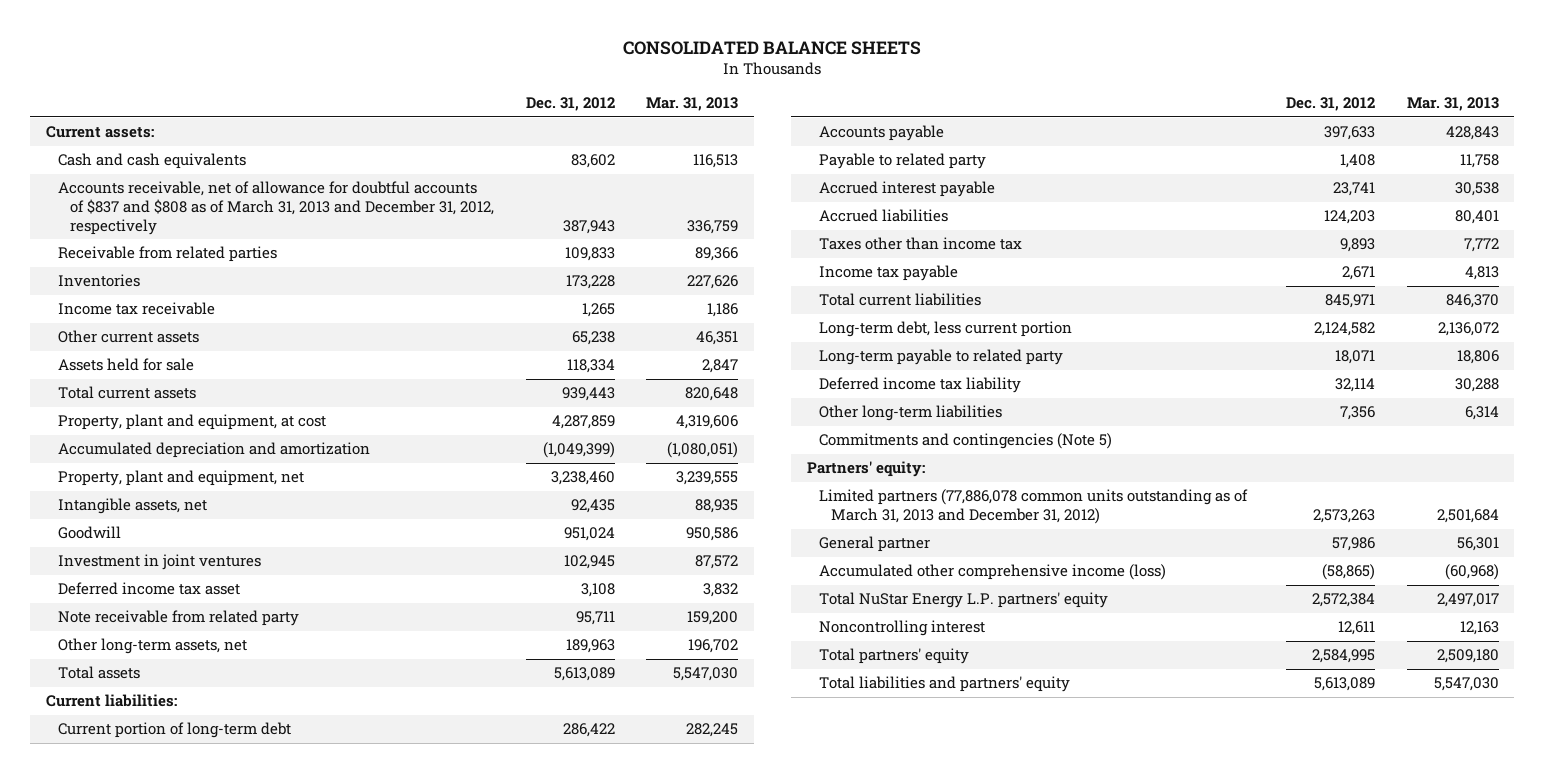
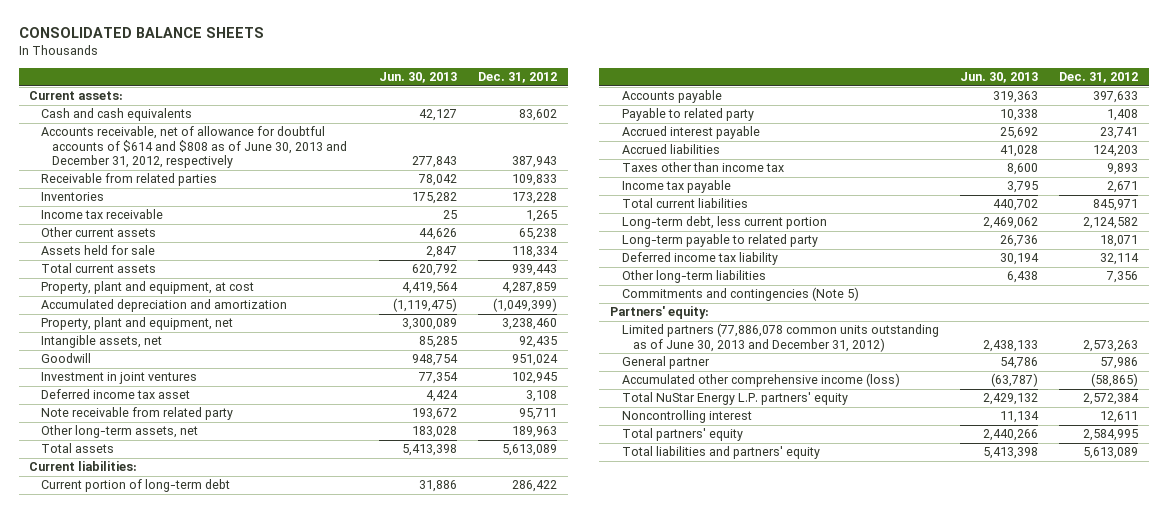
[645,97,738,112] Mar. 31, 2013 -> none
none -> [378,72,457,84] Jun. 30, 2013
[58,181,495,235] Accounts receivable, net of allowance for doubtful accounts of $837 and $808 as of March 31, 2013 and December 31, 2012, respectively -> [40,126,348,169] Accounts receivable, net of allowance for doubtful accounts of $614 and $808 as of June 30, 2013 and December 31, 2012, respectively
[818,489,1248,525] Limited partners (77,886,078 common units outstanding as of March 31, 2013 and December 31, 2012) -> [621,323,939,352] Limited partners (77,886,078 common units outstanding as of June 30, 2013 and December 31, 2012)

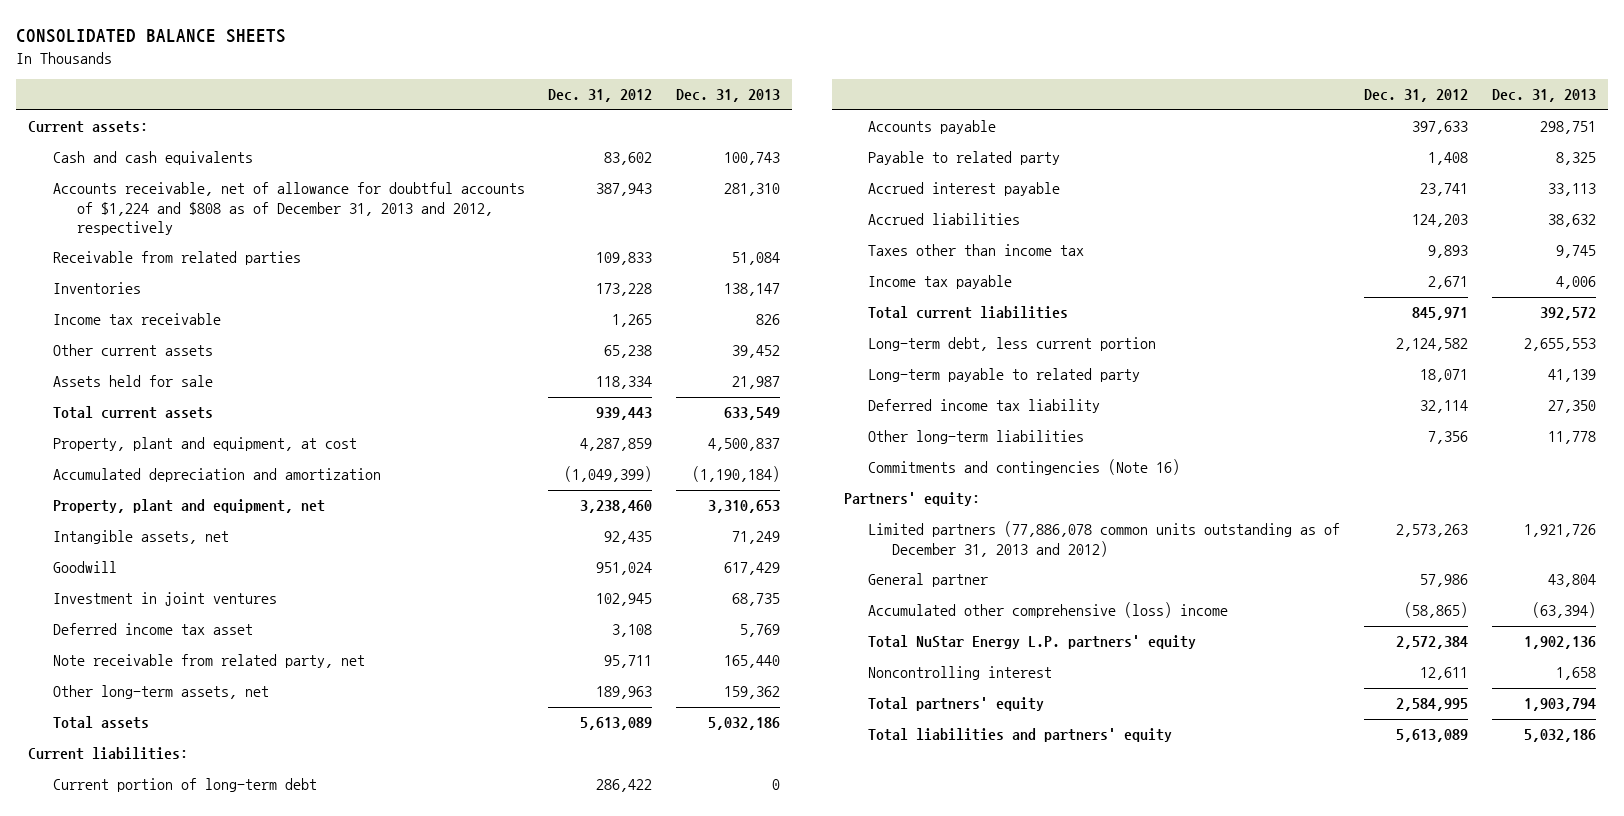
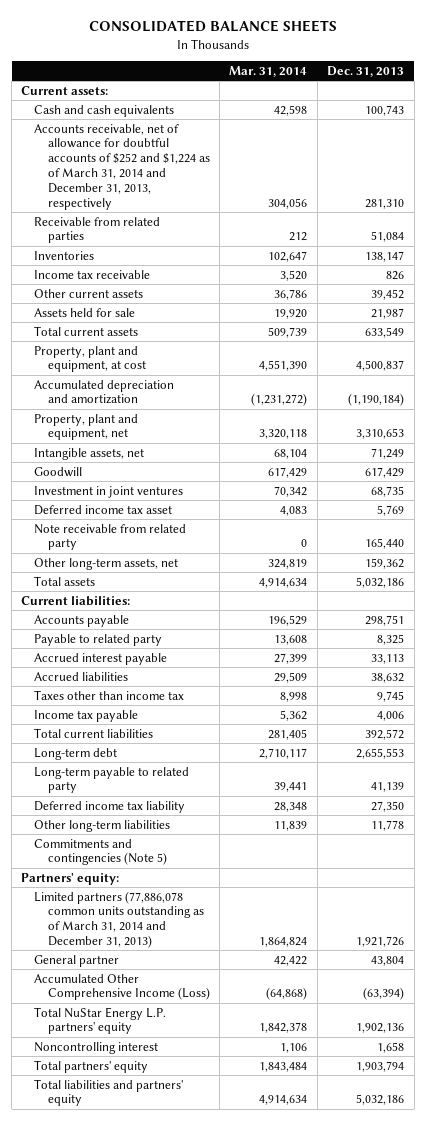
[548,89,653,103] Dec. 31, 2012 -> none
none -> [229,65,308,77] Mar. 31, 2014
[52,182,525,236] Accounts receivable, net of allowance for doubtful accounts of $1,224 and $808 as of December 31, 2013 and 2012, respectively -> [34,123,210,210] Accounts receivable, net of allowance for doubtful accounts of $252 and $1,224 as of March 31, 2014 and December 31, 2013, respectively
[52,654,365,669] Note receivable from related party, net -> [34,523,187,551] Note receivable from related party
[52,778,317,793] Current portion of long-term debt -> none
[868,337,1157,352] Long-term debt, less current portion -> [34,747,118,760] Long-term debt
[868,459,1181,476] Commitments and contingencies (Note 16) -> [34,838,167,866] Commitments and contingencies (Note 5)
[868,521,1341,557] Limited partners (77,886,078 common units outstanding as of December 31, 2013 and 2012) -> [34,890,204,948] Limited partners (77,886,078 common units outstanding as of March 31, 2014 and December 31, 2013)
[868,602,1229,619] Accumulated other comprehensive (loss) income -> [34,973,210,1001] Accumulated Other Comprehensive Income (Loss)

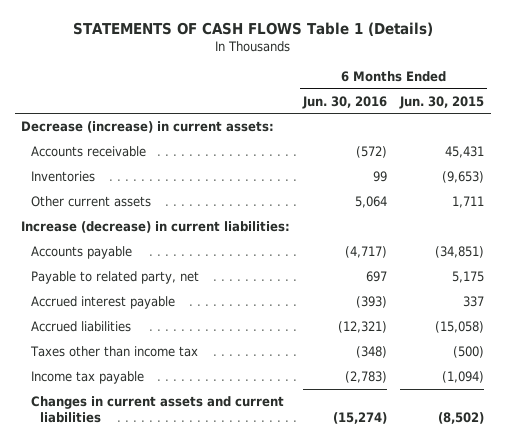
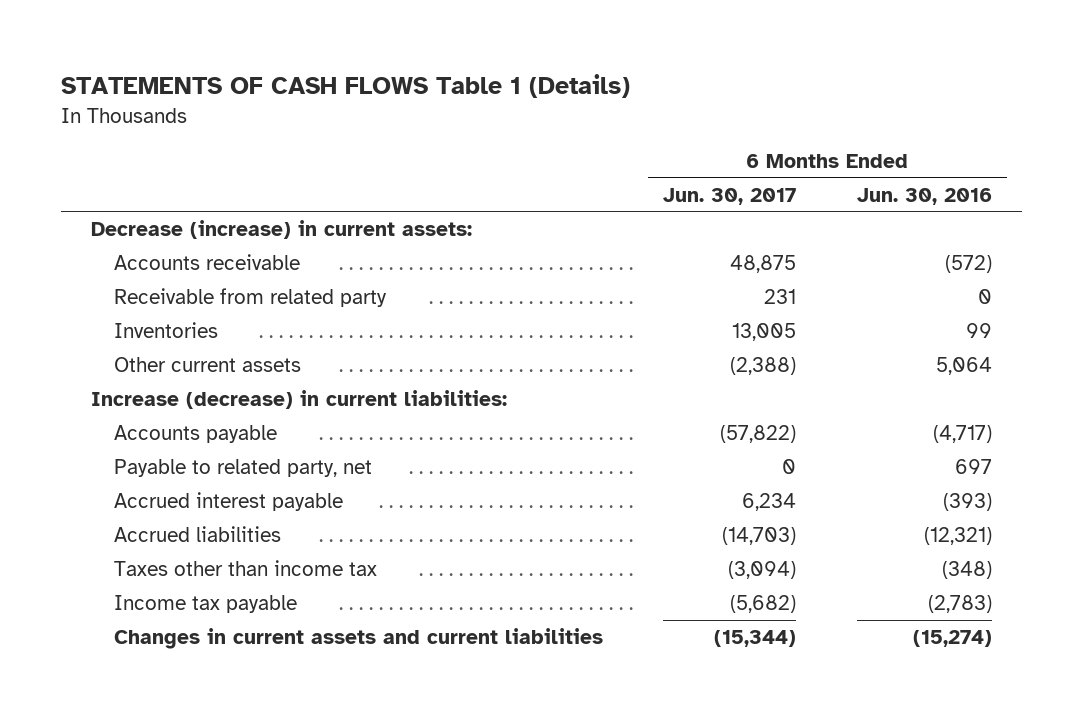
[399,95,485,109] Jun. 30, 2015 -> none
none -> [663,187,797,205] Jun. 30, 2017
none -> [113,288,387,308] Receivable from related party

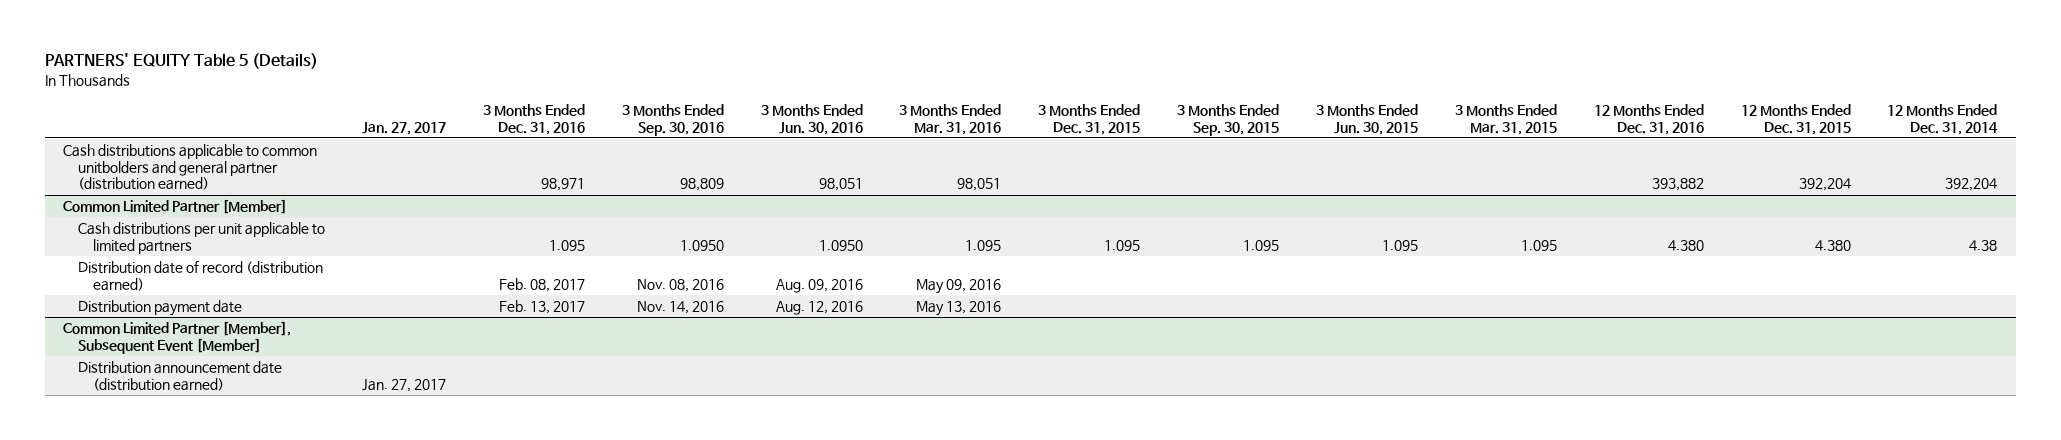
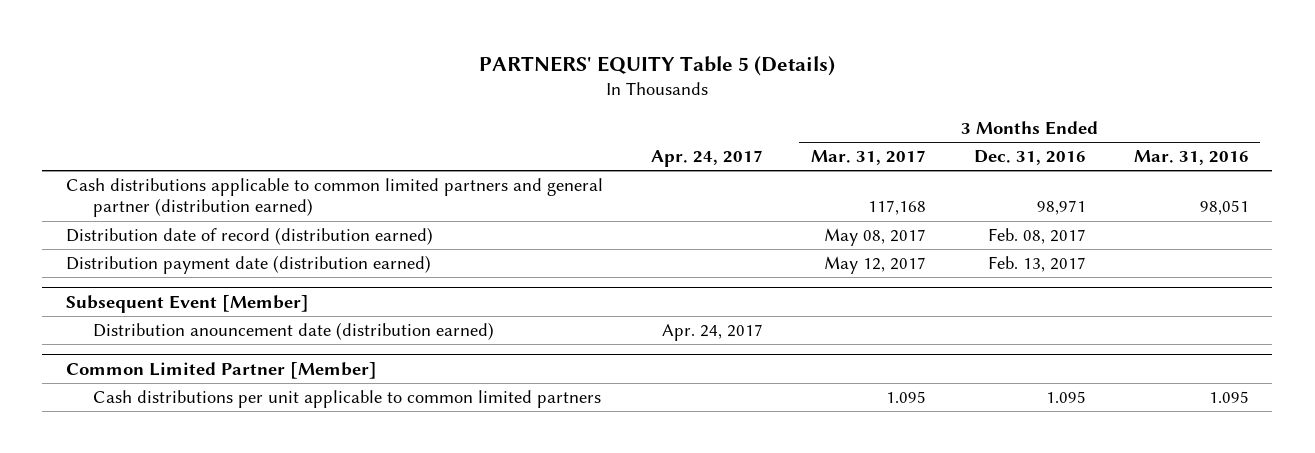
[361,121,446,135] Jan. 27, 2017 -> none
[621,104,724,136] 3 Months Ended Sep. 30, 2016 -> none
[760,104,863,135] 3 Months Ended Jun. 30, 2016 -> none
[1038,104,1141,135] 3 Months Ended Dec. 31, 2015 -> none
[1177,104,1280,136] 3 Months Ended Sep. 30, 2015 -> none
[1316,104,1419,135] 3 Months Ended Jun. 30, 2015 -> none
[1454,104,1557,135] 3 Months Ended Mar. 31, 2015 -> none
[1593,104,1704,135] 12 Months Ended Dec. 31, 2016 -> none
[1740,104,1851,135] 12 Months Ended Dec. 31, 2015 -> none
[1887,104,1999,135] 12 Months Ended Dec. 31, 2014 -> none
none -> [650,150,763,168] Apr. 24, 2017
none -> [810,150,926,166] Mar. 31, 2017
[63,144,318,191] Cash distributions applicable to common unitbolders and general partner (distribution earned) -> [66,178,604,218] Cash distributions applicable to common limited partners and general partner (distribution earned)
none -> [66,227,434,246] Distribution date of record (distribution earned)
none -> [66,255,432,275] Distribution payment date (distribution earned)
none -> [66,294,310,313] Subsequent Event [Member]
none -> [93,322,495,341] Distribution anouncement date (distribution earned)
[78,260,324,291] Distribution date of record (distribution earned) -> none
[78,300,243,317] Distribution payment date -> none
[63,321,292,354] Common Limited Partner [Member], Subsequent Event [Member] -> none
[78,361,283,391] Distribution announcement date (distribution earned) -> none
[78,222,326,254] Cash distributions per unit applicable to limited partners -> [93,390,602,409] Cash distributions per unit applicable to common limited partners

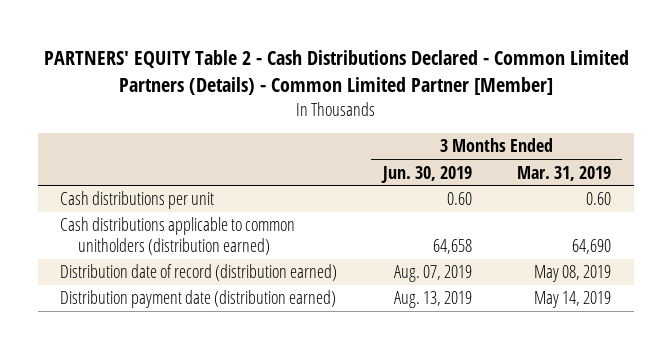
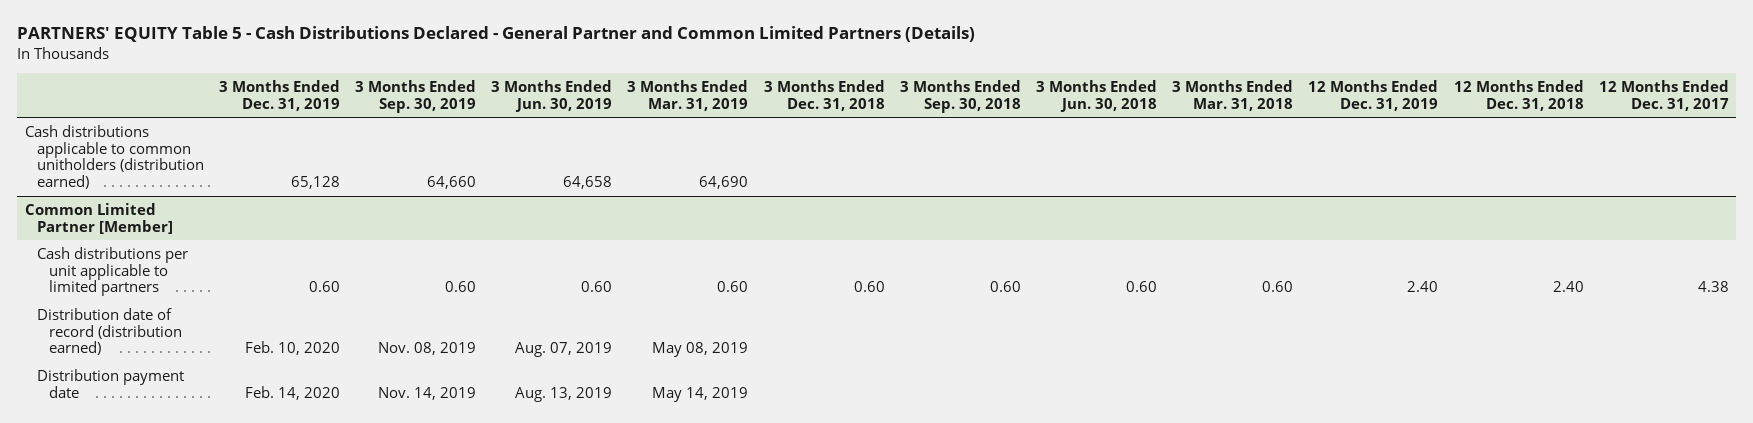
[43,49,629,95] PARTNERS' EQUITY Table 2 - Cash Distributions Declared - Common Limited Partners (Details) - Common Limited Partner [Member] -> [16,26,975,43] PARTNERS' EQUITY Table 5 - Cash Distributions Declared - General Partner and Common Limited Partners (Details)
none -> [218,79,340,111] 3 Months Ended Dec. 31, 2019
none -> [354,79,476,113] 3 Months Ended Sep. 30, 2019
none -> [763,79,885,111] 3 Months Ended Dec. 31, 2018
none -> [899,79,1021,113] 3 Months Ended Sep. 30, 2018
none -> [1036,79,1158,112] 3 Months Ended Jun. 30, 2018
none -> [1172,79,1294,111] 3 Months Ended Mar. 31, 2018
none -> [1308,79,1439,111] 12 Months Ended Dec. 31, 2019
none -> [1453,79,1584,111] 12 Months Ended Dec. 31, 2018
none -> [1598,79,1729,111] 12 Months Ended Dec. 31, 2017
[60,191,215,210] Cash distributions per unit -> none
none -> [24,202,173,234] Common Limited Partner [Member]
none -> [36,246,188,297] Cash distributions per unit applicable to limited partners
[60,290,337,309] Distribution payment date (distribution earned) -> [36,368,184,398] Distribution payment date

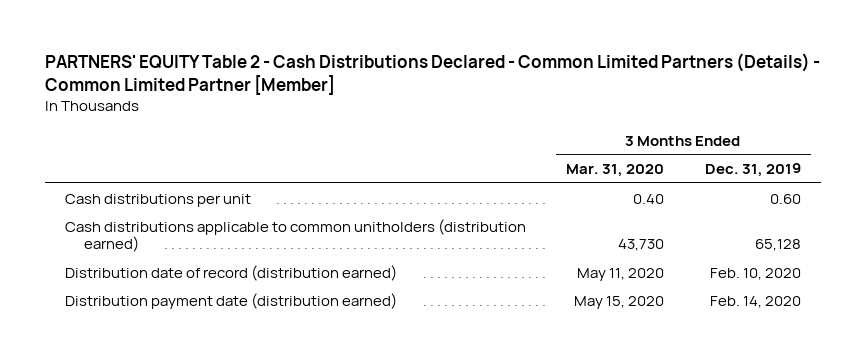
[16,26,975,43] PARTNERS' EQUITY Table 5 - Cash Distributions Declared - General Partner and Common Limited Partners (Details) -> [44,52,820,95] PARTNERS' EQUITY Table 2 - Cash Distributions Declared - Common Limited Partners (Details) - Common Limited Partner [Member]
[354,79,476,113] 3 Months Ended Sep. 30, 2019 -> none
[491,79,613,112] 3 Months Ended Jun. 30, 2019 -> none
[627,79,749,111] 3 Months Ended Mar. 31, 2019 -> none
[763,79,885,111] 3 Months Ended Dec. 31, 2018 -> none
[899,79,1021,113] 3 Months Ended Sep. 30, 2018 -> none
[1036,79,1158,112] 3 Months Ended Jun. 30, 2018 -> none
[1172,79,1294,111] 3 Months Ended Mar. 31, 2018 -> none
[1308,79,1439,111] 12 Months Ended Dec. 31, 2019 -> none
[1453,79,1584,111] 12 Months Ended Dec. 31, 2018 -> none
[1598,79,1729,111] 12 Months Ended Dec. 31, 2017 -> none
none -> [566,163,665,177] Mar. 31, 2020
none -> [64,193,251,207] Cash distributions per unit
[24,202,173,234] Common Limited Partner [Member] -> none
[36,246,188,297] Cash distributions per unit applicable to limited partners -> none
[36,368,184,398] Distribution payment date -> [64,292,397,309] Distribution payment date (distribution earned)

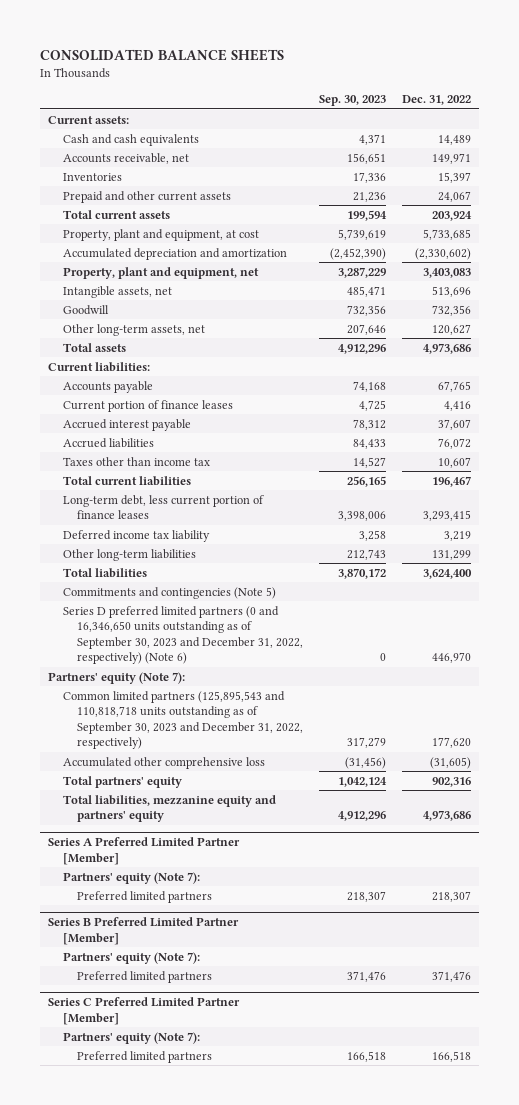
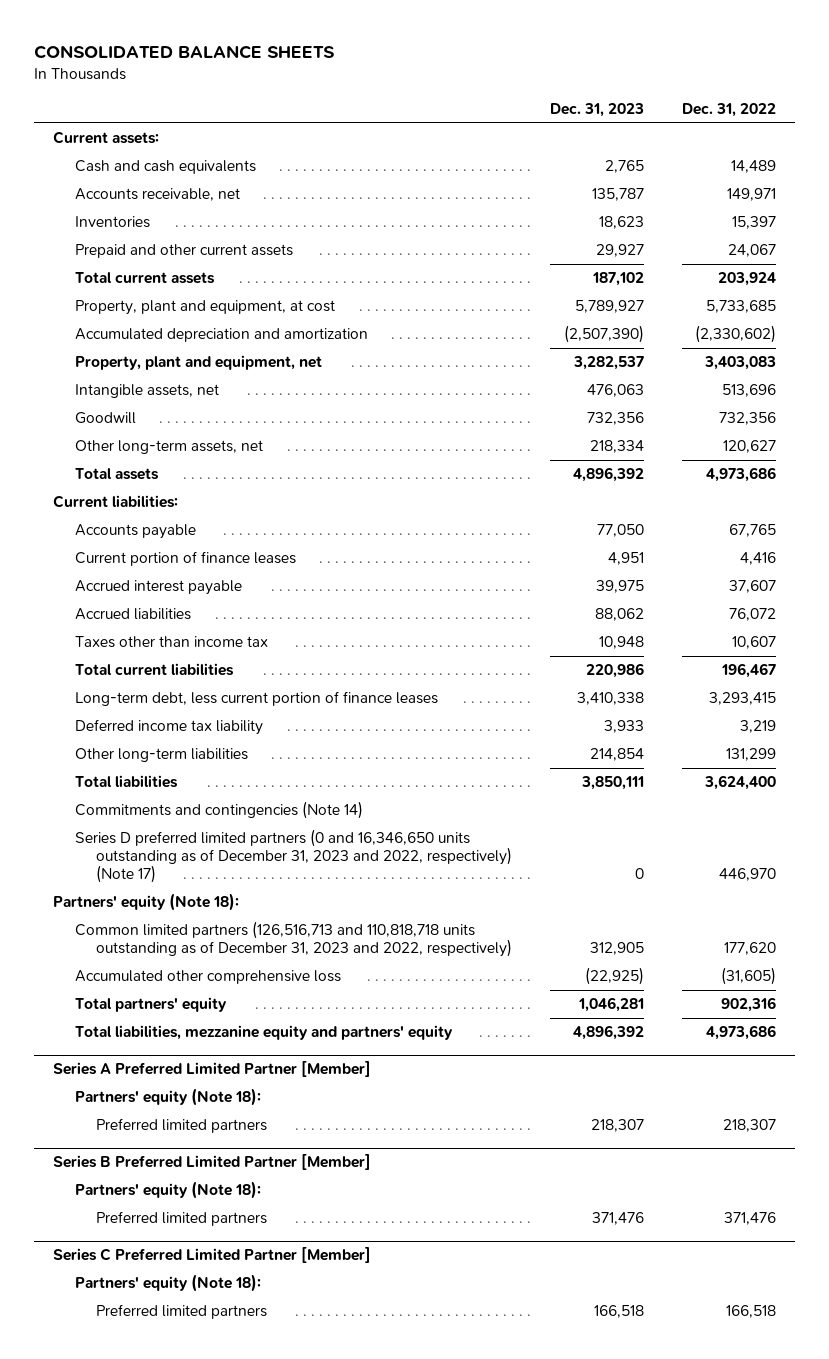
[318,95,386,107] Sep. 30, 2023 -> none
none -> [550,103,645,118] Dec. 31, 2023
[62,586,276,599] Commitments and contingencies (Note 5) -> [74,801,363,820] Commitments and contingencies (Note 14)
[62,605,303,665] Series D preferred limited partners (0 and 16,346,650 units outstanding as of September 30, 2023 and December 31, 2022, respectively) (Note 6) -> [74,829,513,884] Series D preferred limited partners (0 and 16,346,650 units outstanding as of December 31, 2023 and 2022, respectively) (Note 17)
[48,671,186,684] Partners' equity (Note 7): -> [52,893,239,912] Partners' equity (Note 18):
[62,690,303,750] Common limited partners (125,895,543 and 110,818,718 units outstanding as of September 30, 2023 and December 31, 2022, respectively) -> [74,921,513,958] Common limited partners (126,516,713 and 110,818,718 units outstanding as of December 31, 2023 and 2022, respectively)
[62,871,200,884] Partners' equity (Note 7): -> [74,1088,261,1107] Partners' equity (Note 18):
[62,951,200,964] Partners' equity (Note 7): -> [74,1181,261,1200] Partners' equity (Note 18):
[62,1031,200,1044] Partners' equity (Note 7): -> [74,1274,261,1293] Partners' equity (Note 18):

